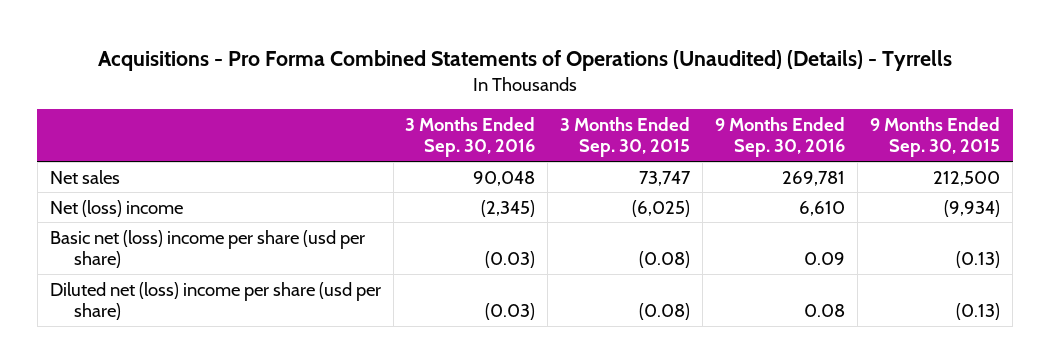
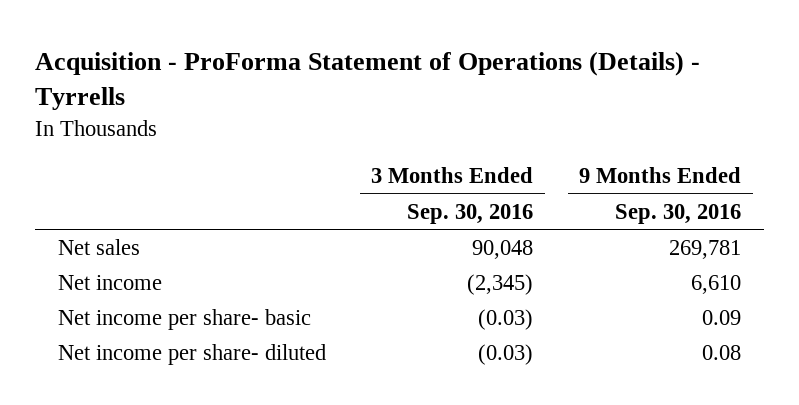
[97,49,952,71] Acquisitions - Pro Forma Combined Statements of Operations (Unaudited) (Details) - Tyrrells -> [34,50,700,111] Acquisition - ProForma Statement of Operations (Details) - Tyrrells
[560,117,691,158] 3 Months Ended Sep. 30, 2015 -> none
[870,117,1001,158] 9 Months Ended Sep. 30, 2015 -> none
[49,199,183,217] Net (loss) income -> [57,275,162,291] Net income
[49,229,365,268] Basic net (loss) income per share (usd per share) -> [57,309,311,331] Net income per share- basic
[49,281,381,320] Diluted net (loss) income per share (usd per share) -> [57,344,326,366] Net income per share- diluted

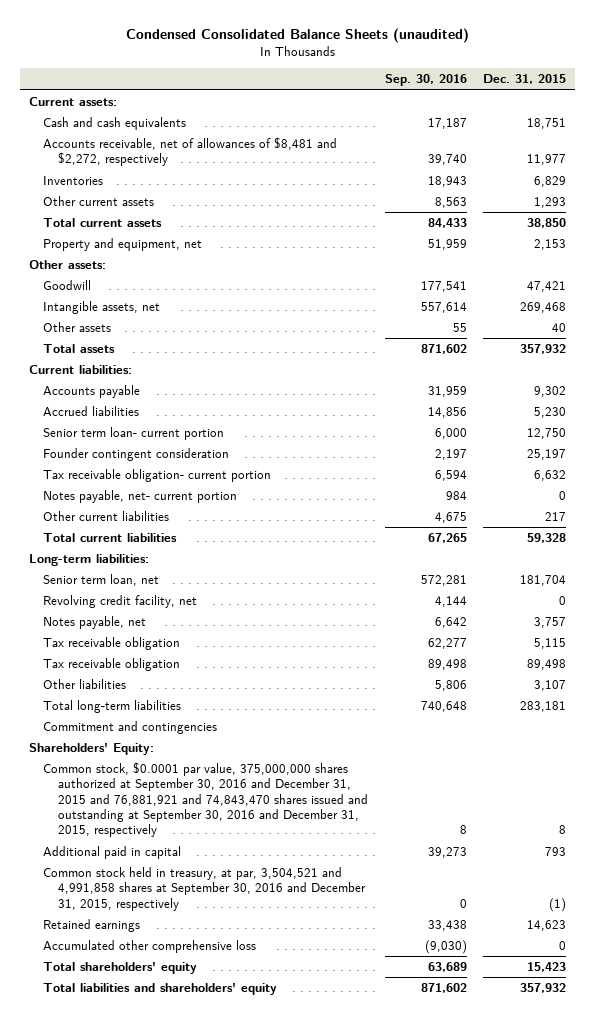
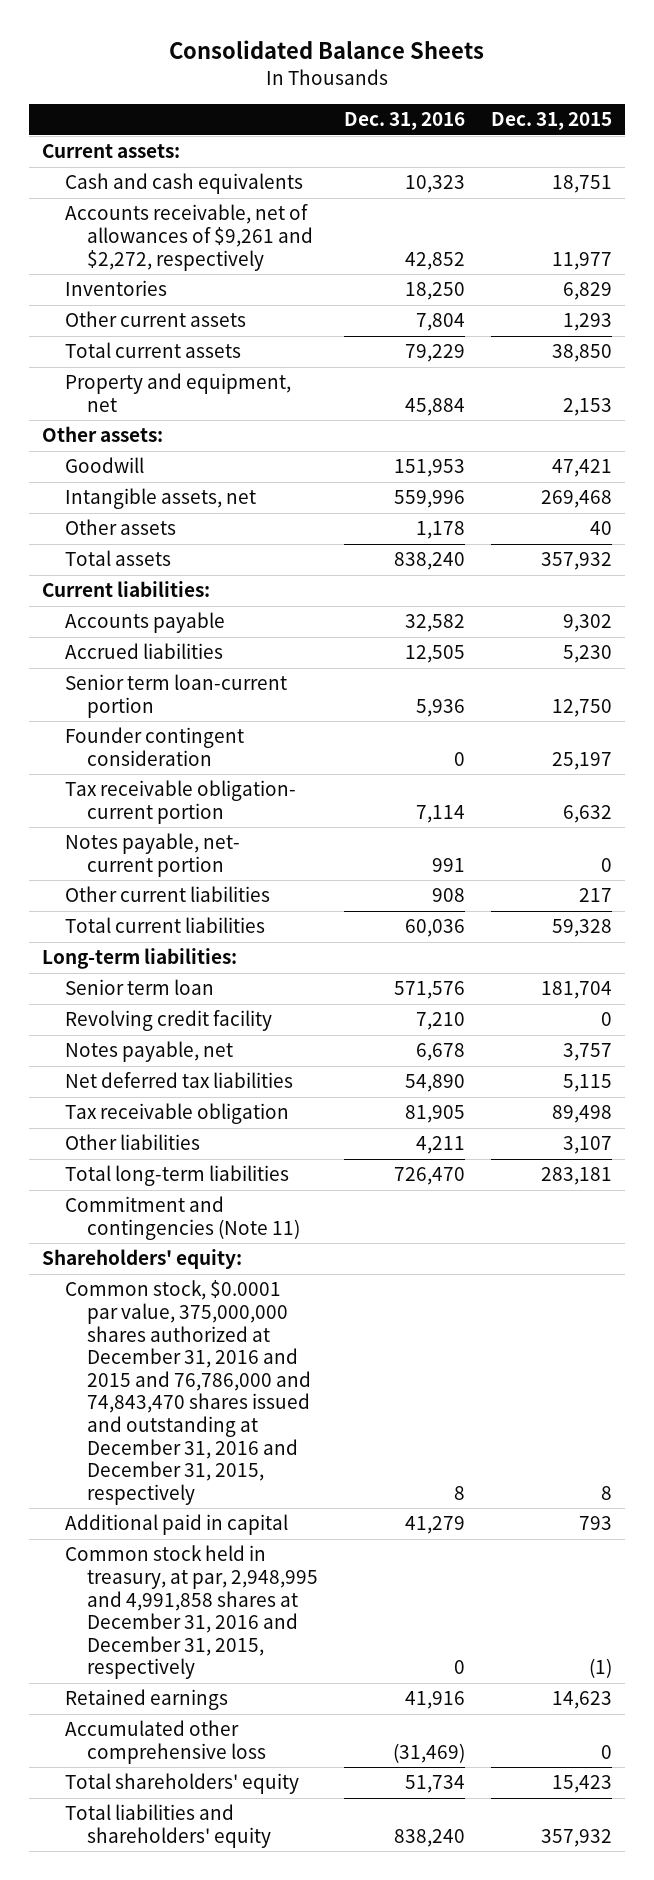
[125,28,469,44] Condensed Consolidated Balance Sheets (unaudited) -> [169,39,485,59] Consolidated Balance Sheets
[384,74,467,87] Sep. 30, 2016 -> none
none -> [344,112,466,131] Dec. 31, 2016
[43,136,338,167] Accounts receivable, net of allowances of $8,481 and $2,272, respectively -> [64,204,314,271] Accounts receivable, net of allowances of $9,261 and $2,272, respectively
[43,426,225,440] Senior term loan- current portion -> [64,674,287,718] Senior term loan-current portion
[43,573,160,586] Senior term loan, net -> [64,979,214,996] Senior term loan
[43,594,198,608] Revolving credit facility, net -> [64,1010,272,1032] Revolving credit facility
[43,636,181,650] Tax receivable obligation -> [64,1072,293,1089] Net deferred tax liabilities
[43,720,218,734] Commitment and contingencies -> [64,1196,301,1240] Commitment and contingencies (Note 11)
[28,742,154,755] Shareholders' Equity: -> [42,1249,243,1270] Shareholders' equity:
[43,761,368,838] Common stock, $0.0001 par value, 375,000,000 shares authorized at September 30, 2016 and December 31, 2015 and 76,881,921 and 74,843,470 shares issued and outstanding at September 30, 2016 and December 31, 2015, respectively -> [64,1280,312,1505] Common stock, $0.0001 par value, 375,000,000 shares authorized at December 31, 2016 and 2015 and 76,786,000 and 74,843,470 shares issued and outstanding at December 31, 2016 and December 31, 2015, respectively
[43,866,366,911] Common stock held in treasury, at par, 3,504,521 and 4,991,858 shares at September 30, 2016 and December 31, 2015, respectively -> [64,1545,319,1680] Common stock held in treasury, at par, 2,948,995 and 4,991,858 shares at December 31, 2016 and December 31, 2015, respectively

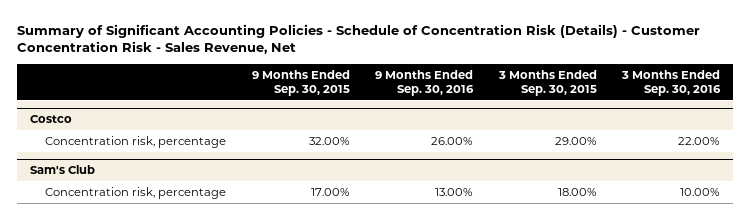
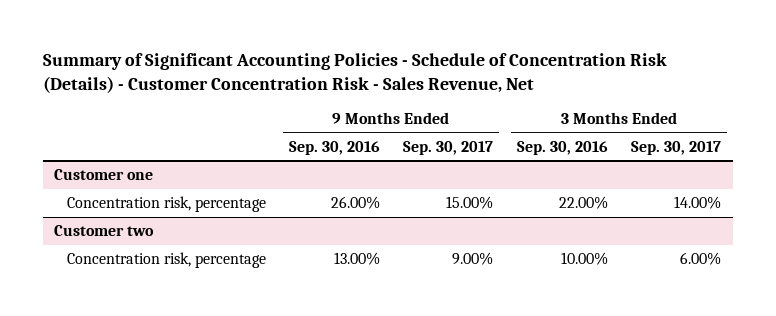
[251,69,350,96] 9 Months Ended Sep. 30, 2015 -> none
[497,69,597,96] 3 Months Ended Sep. 30, 2015 -> none
none -> [403,140,494,155] Sep. 30, 2017
none -> [631,140,722,155] Sep. 30, 2017
[29,114,72,123] Costco -> [54,168,154,180] Customer one
[29,164,95,174] Sam's Club -> [54,224,155,236] Customer two

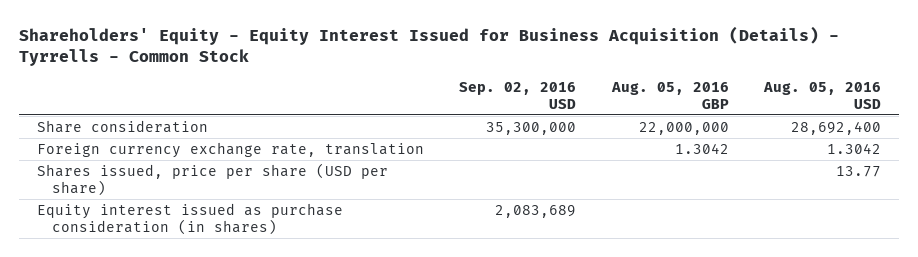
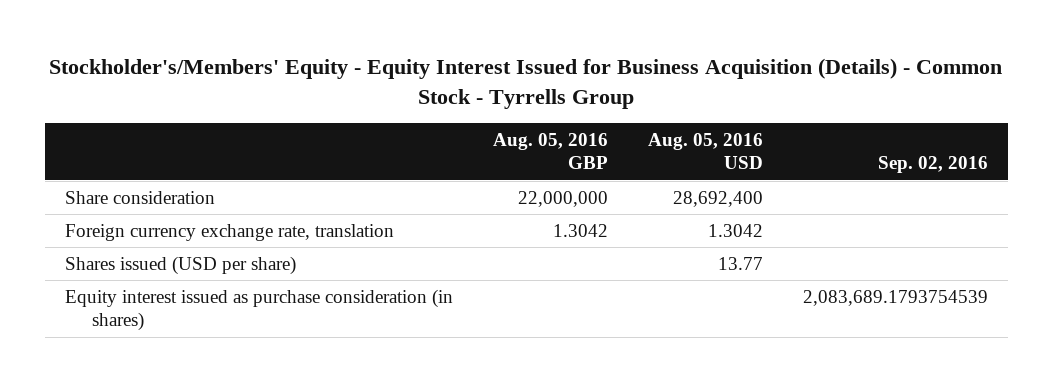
[19,25,840,67] Shareholders' Equity - Equity Interest Issued for Business Acquisition (Details) - Tyrrells - Common Stock -> [49,58,1003,109] Stockholder's/Members' Equity - Equity Interest Issued for Business Acquisition (Details) - Common Stock - Tyrrells Group
[459,81,577,109] Sep. 02, 2016 USD -> none
none -> [877,156,988,174] Sep. 02, 2016
[36,162,388,196] Shares issued, price per share (USD per share) -> [64,255,296,275] Shares issued (USD per share)

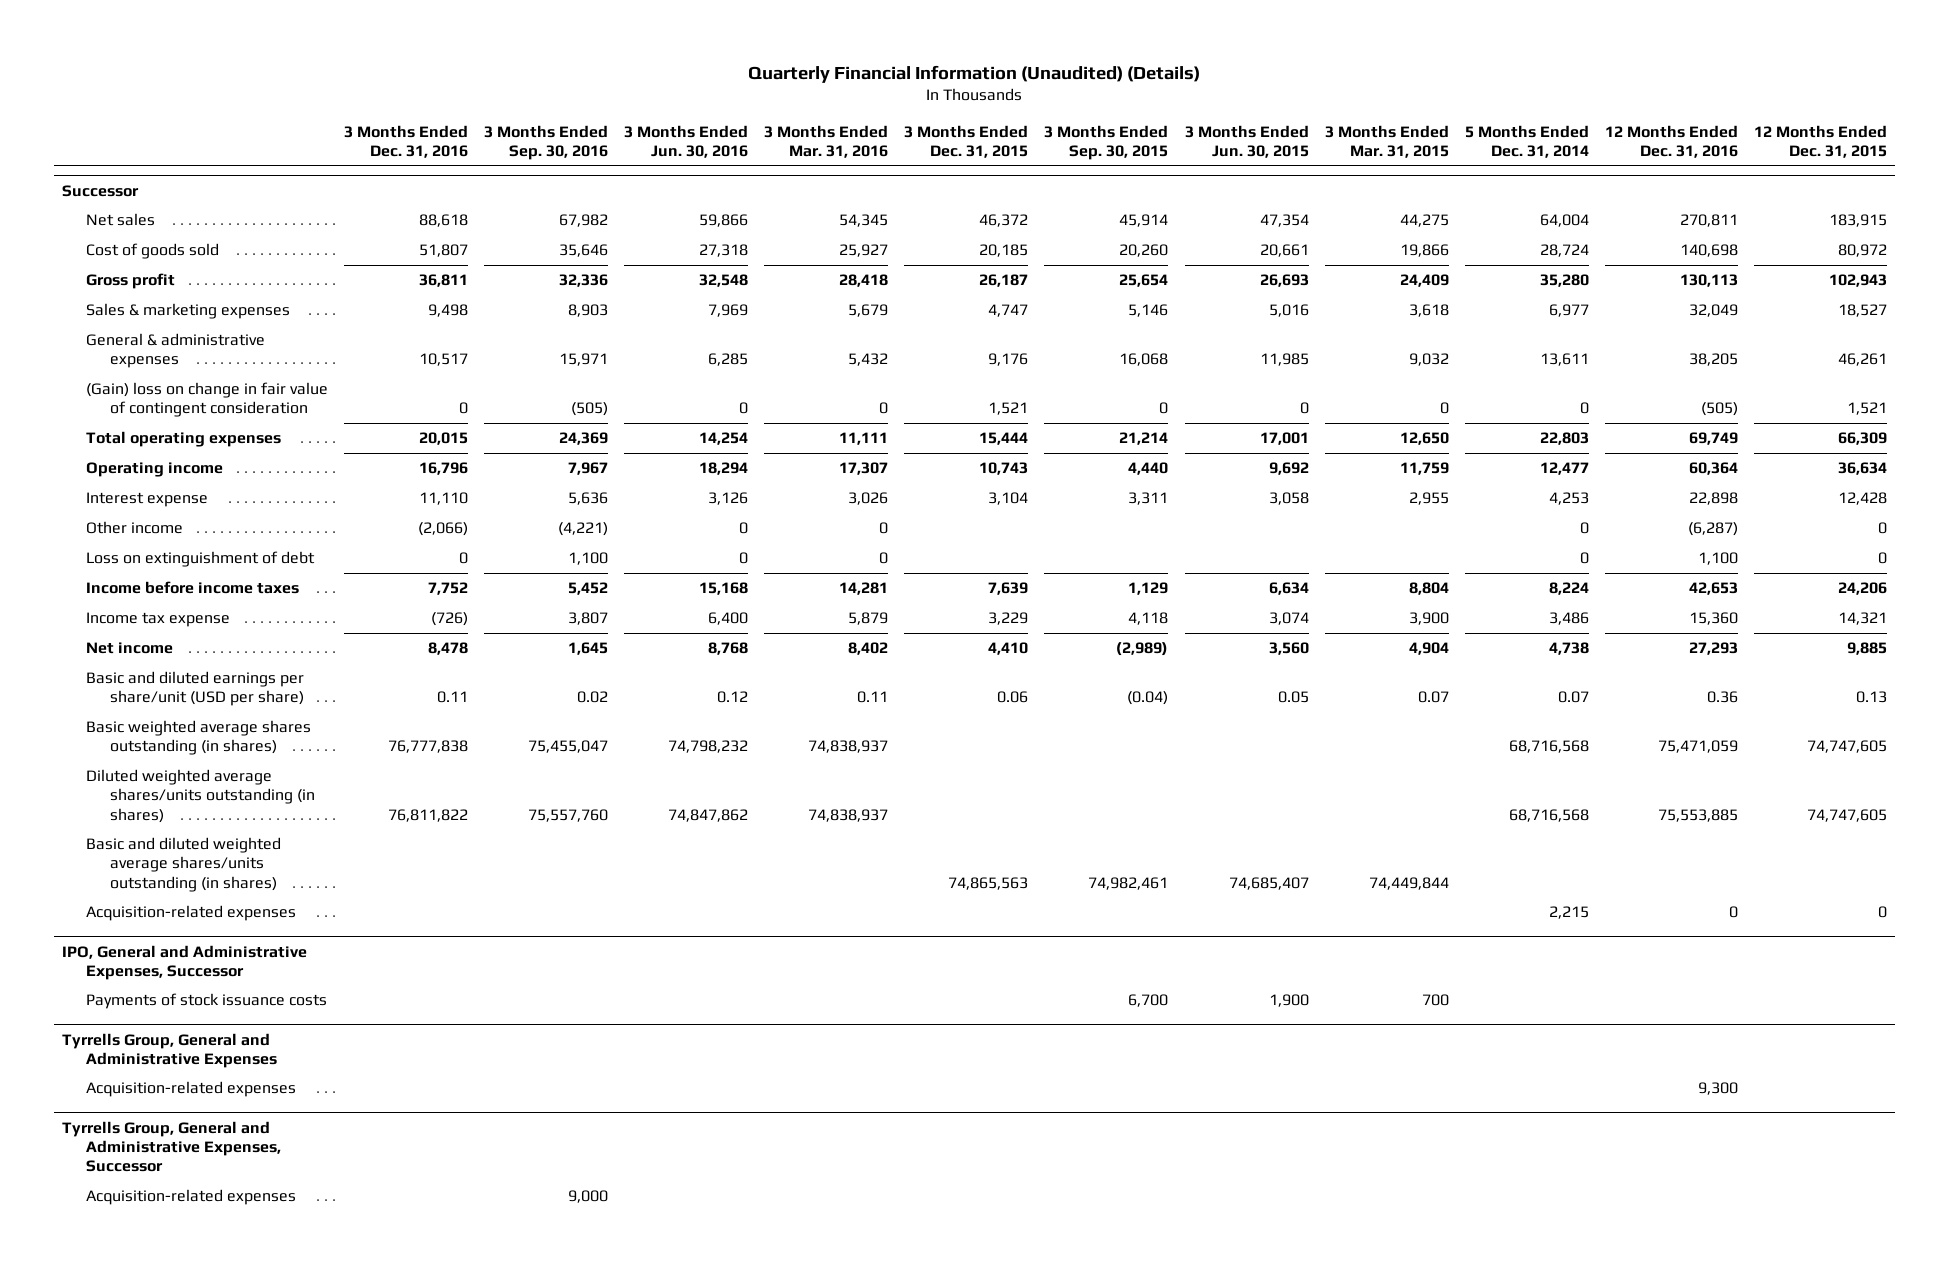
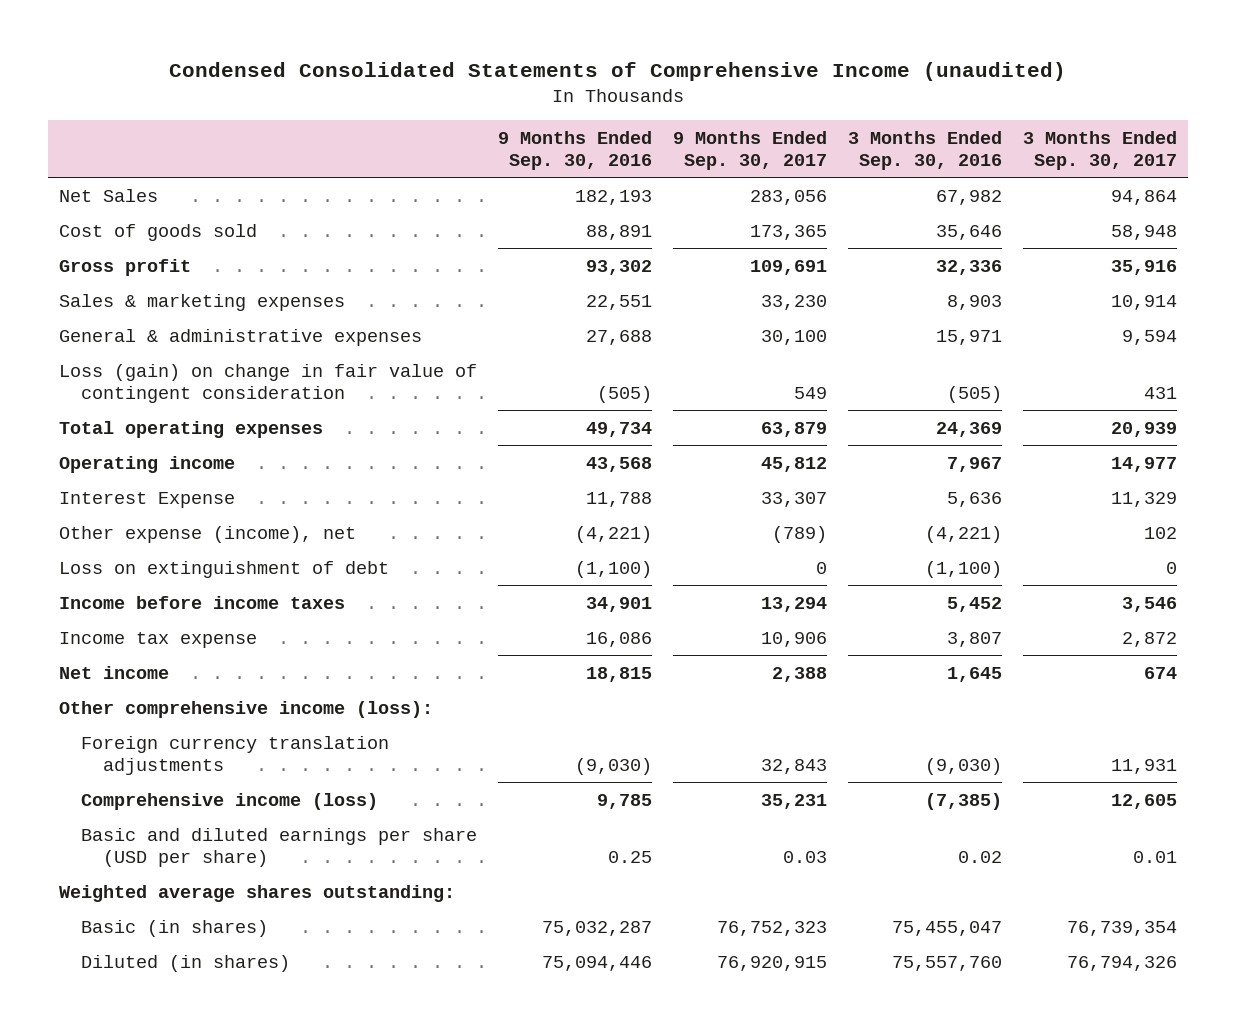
[748,64,1201,83] Quarterly Financial Information (Unaudited) (Details) -> [168,61,1066,81] Condensed Consolidated Statements of Comprehensive Income (unaudited)
[343,124,468,158] 3 Months Ended Dec. 31, 2016 -> none
[624,124,749,158] 3 Months Ended Jun. 30, 2016 -> none
[764,124,889,158] 3 Months Ended Mar. 31, 2016 -> none
[904,124,1029,158] 3 Months Ended Dec. 31, 2015 -> none
[1044,124,1169,160] 3 Months Ended Sep. 30, 2015 -> none
[1184,124,1309,158] 3 Months Ended Jun. 30, 2015 -> none
[1324,124,1449,158] 3 Months Ended Mar. 31, 2015 -> none
[1464,124,1589,158] 5 Months Ended Dec. 31, 2014 -> none
[1604,124,1738,158] 12 Months Ended Dec. 31, 2016 -> none
[1754,124,1888,158] 12 Months Ended Dec. 31, 2015 -> none
none -> [497,130,652,170] 9 Months Ended Sep. 30, 2016
none -> [672,130,827,170] 9 Months Ended Sep. 30, 2017
none -> [1022,130,1177,170] 3 Months Ended Sep. 30, 2017
[61,184,139,197] Successor -> none
[85,213,155,227] Net sales -> [58,188,158,202] Net Sales
[85,382,328,418] (Gain) loss on change in fair value of contingent consideration -> [58,363,477,403] Loss (gain) on change in fair value of contingent consideration
[85,492,208,508] Interest expense -> [58,491,235,508] Interest Expense
[85,521,183,535] Other income -> [58,525,356,543] Other expense (income), net
[567,552,608,566] 1,100 -> [924,560,1002,578] (1,100)
[85,837,281,892] Basic and diluted weighted average shares/units outstanding (in shares) -> none
[85,905,296,922] Acquisition-related expenses -> none
[61,944,307,980] IPO, General and Administrative Expenses, Successor -> none
[85,993,327,1010] Payments of stock issuance costs -> none
[61,1032,277,1068] Tyrrells Group, General and Administrative Expenses -> none
[85,1081,296,1098] Acquisition-related expenses -> none
[61,1120,281,1173] Tyrrells Group, General and Administrative Expenses, Successor -> none
[85,1189,296,1206] Acquisition-related expenses -> none
none -> [58,700,433,718] Other comprehensive income (loss):
none -> [80,735,389,775] Foreign currency translation adjustments
none -> [80,792,378,810] Comprehensive income (loss)
[85,671,304,707] Basic and diluted earnings per share/unit (USD per share) -> [80,827,477,867] Basic and diluted earnings per share (USD per share)
none -> [58,884,455,902] Weighted average shares outstanding:
[85,720,311,756] Basic weighted average shares outstanding (in shares) -> [80,919,268,937] Basic (in shares)
[85,769,315,823] Diluted weighted average shares/units outstanding (in shares) -> [80,954,290,972] Diluted (in shares)

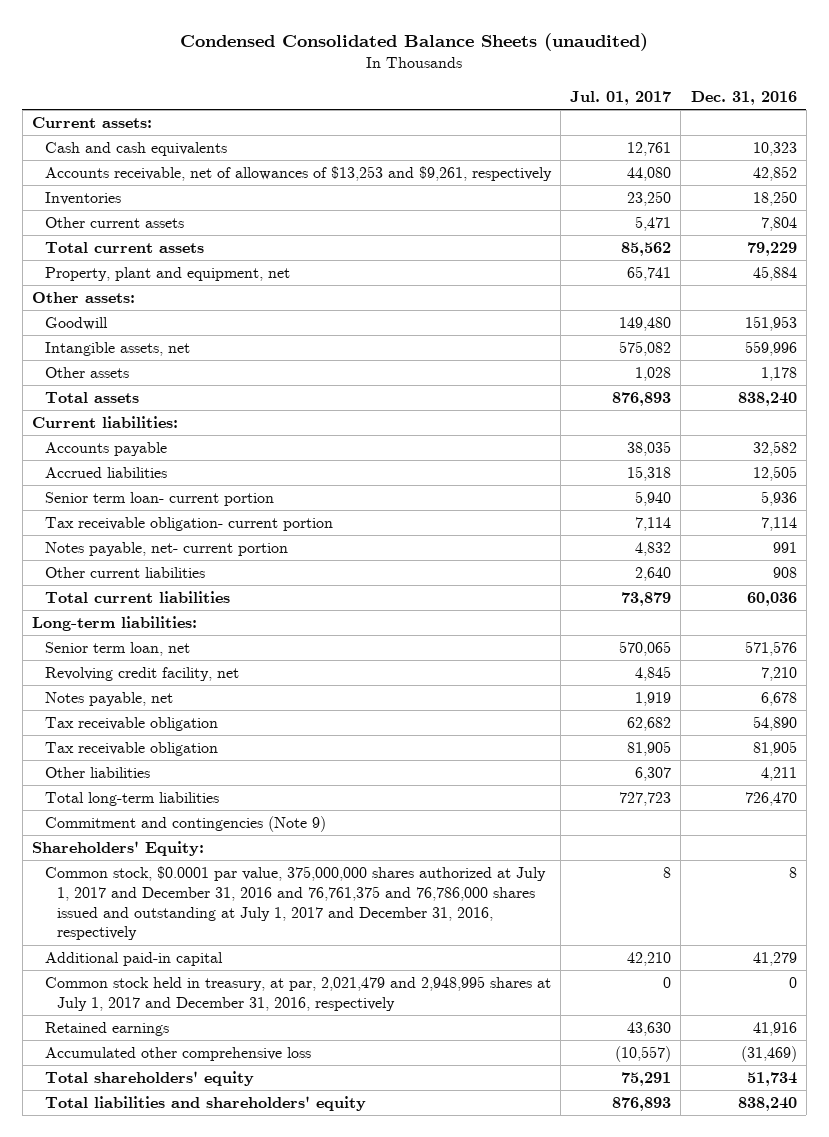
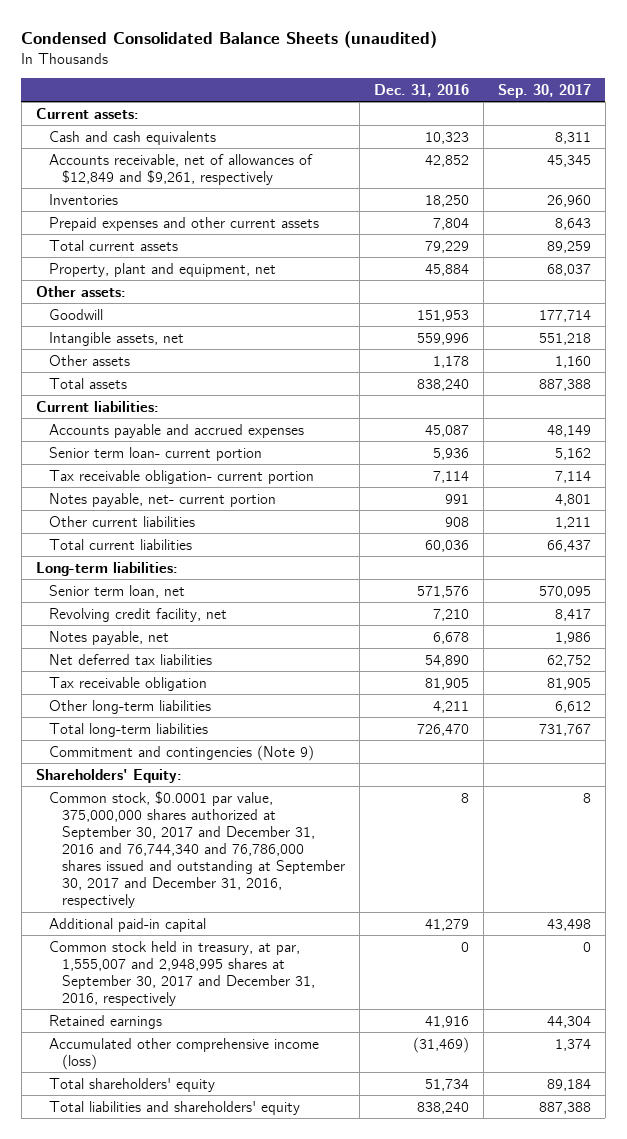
[570,91,672,106] Jul. 01, 2017 -> none
none -> [497,83,591,98] Sep. 30, 2017
[44,166,552,182] Accounts receivable, net of allowances of $13,253 and $9,261, respectively -> [49,153,314,185] Accounts receivable, net of allowances of $12,849 and $9,261, respectively
[44,217,184,229] Other current assets -> [49,216,320,231] Prepaid expenses and other current assets
[44,442,167,457] Accounts payable -> none
[44,467,167,479] Accrued liabilities -> none
none -> [49,423,305,438] Accounts payable and accrued expenses
[44,717,218,732] Tax receivable obligation -> [49,653,213,665] Net deferred tax liabilities
[44,767,150,779] Other liabilities -> [49,699,212,714] Other long-term liabilities
[44,866,546,941] Common stock, $0.0001 par value, 375,000,000 shares authorized at July 1, 2017 and December 31, 2016 and 76,761,375 and 76,786,000 shares issued and outstanding at July 1, 2017 and December 31, 2016, respectively -> [49,790,346,909] Common stock, $0.0001 par value, 375,000,000 shares authorized at September 30, 2017 and December 31, 2016 and 76,744,340 and 76,786,000 shares issued and outstanding at September 30, 2017 and December 31, 2016, respectively
[44,976,551,1011] Common stock held in treasury, at par, 2,021,479 and 2,948,995 shares at July 1, 2017 and December 31, 2016, respectively -> [49,940,316,1006] Common stock held in treasury, at par, 1,555,007 and 2,948,995 shares at September 30, 2017 and December 31, 2016, respectively
[44,1047,311,1062] Accumulated other comprehensive loss -> [49,1037,320,1070] Accumulated other comprehensive income (loss)

